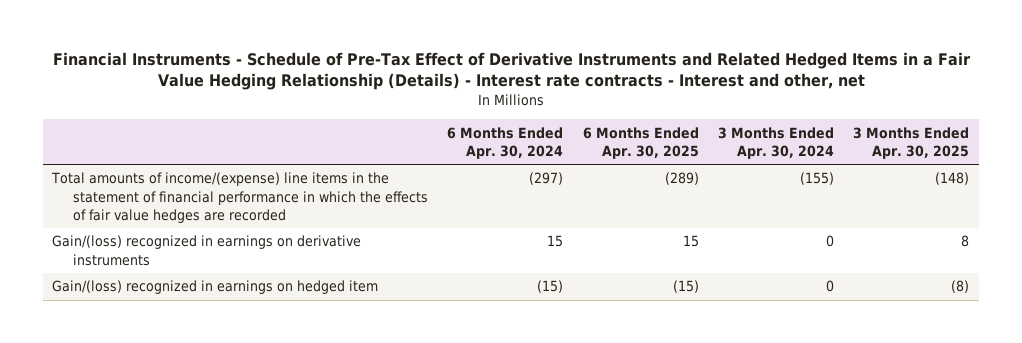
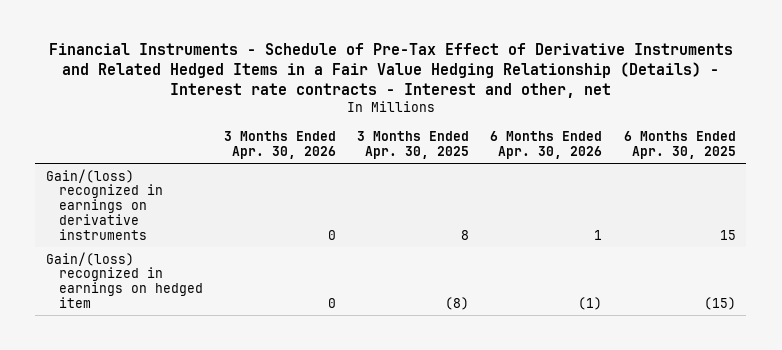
[447,126,564,160] 6 Months Ended Apr. 30, 2024 -> none
[717,126,834,160] 3 Months Ended Apr. 30, 2024 -> none
none -> [224,131,337,159] 3 Months Ended Apr. 30, 2026
none -> [490,131,603,159] 6 Months Ended Apr. 30, 2026
[51,172,429,223] Total amounts of income/(expense) line items in the statement of financial performance in which the effects of fair value hedges are recorded -> none

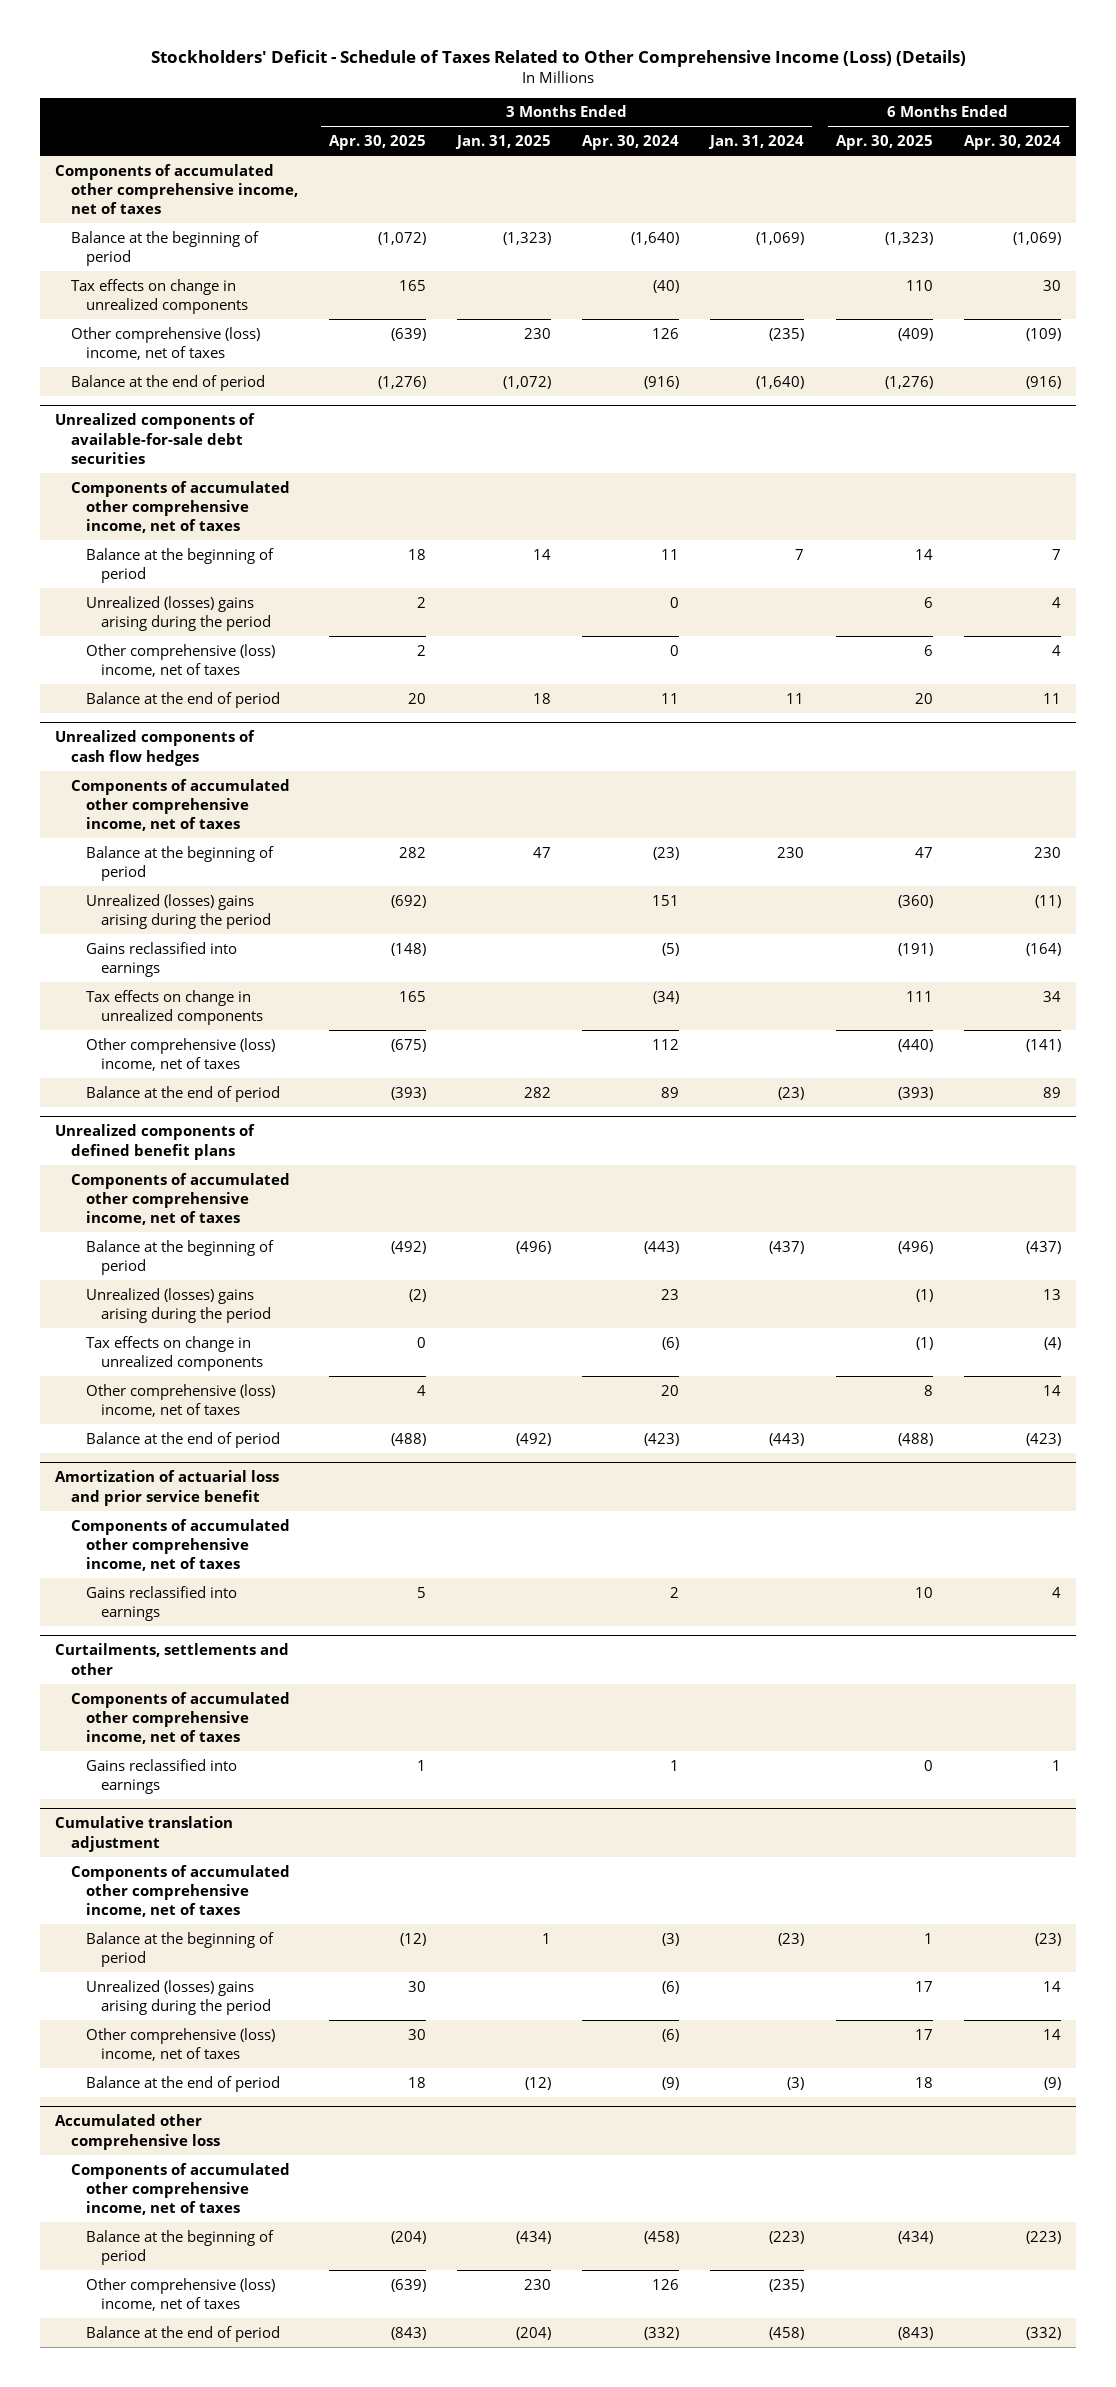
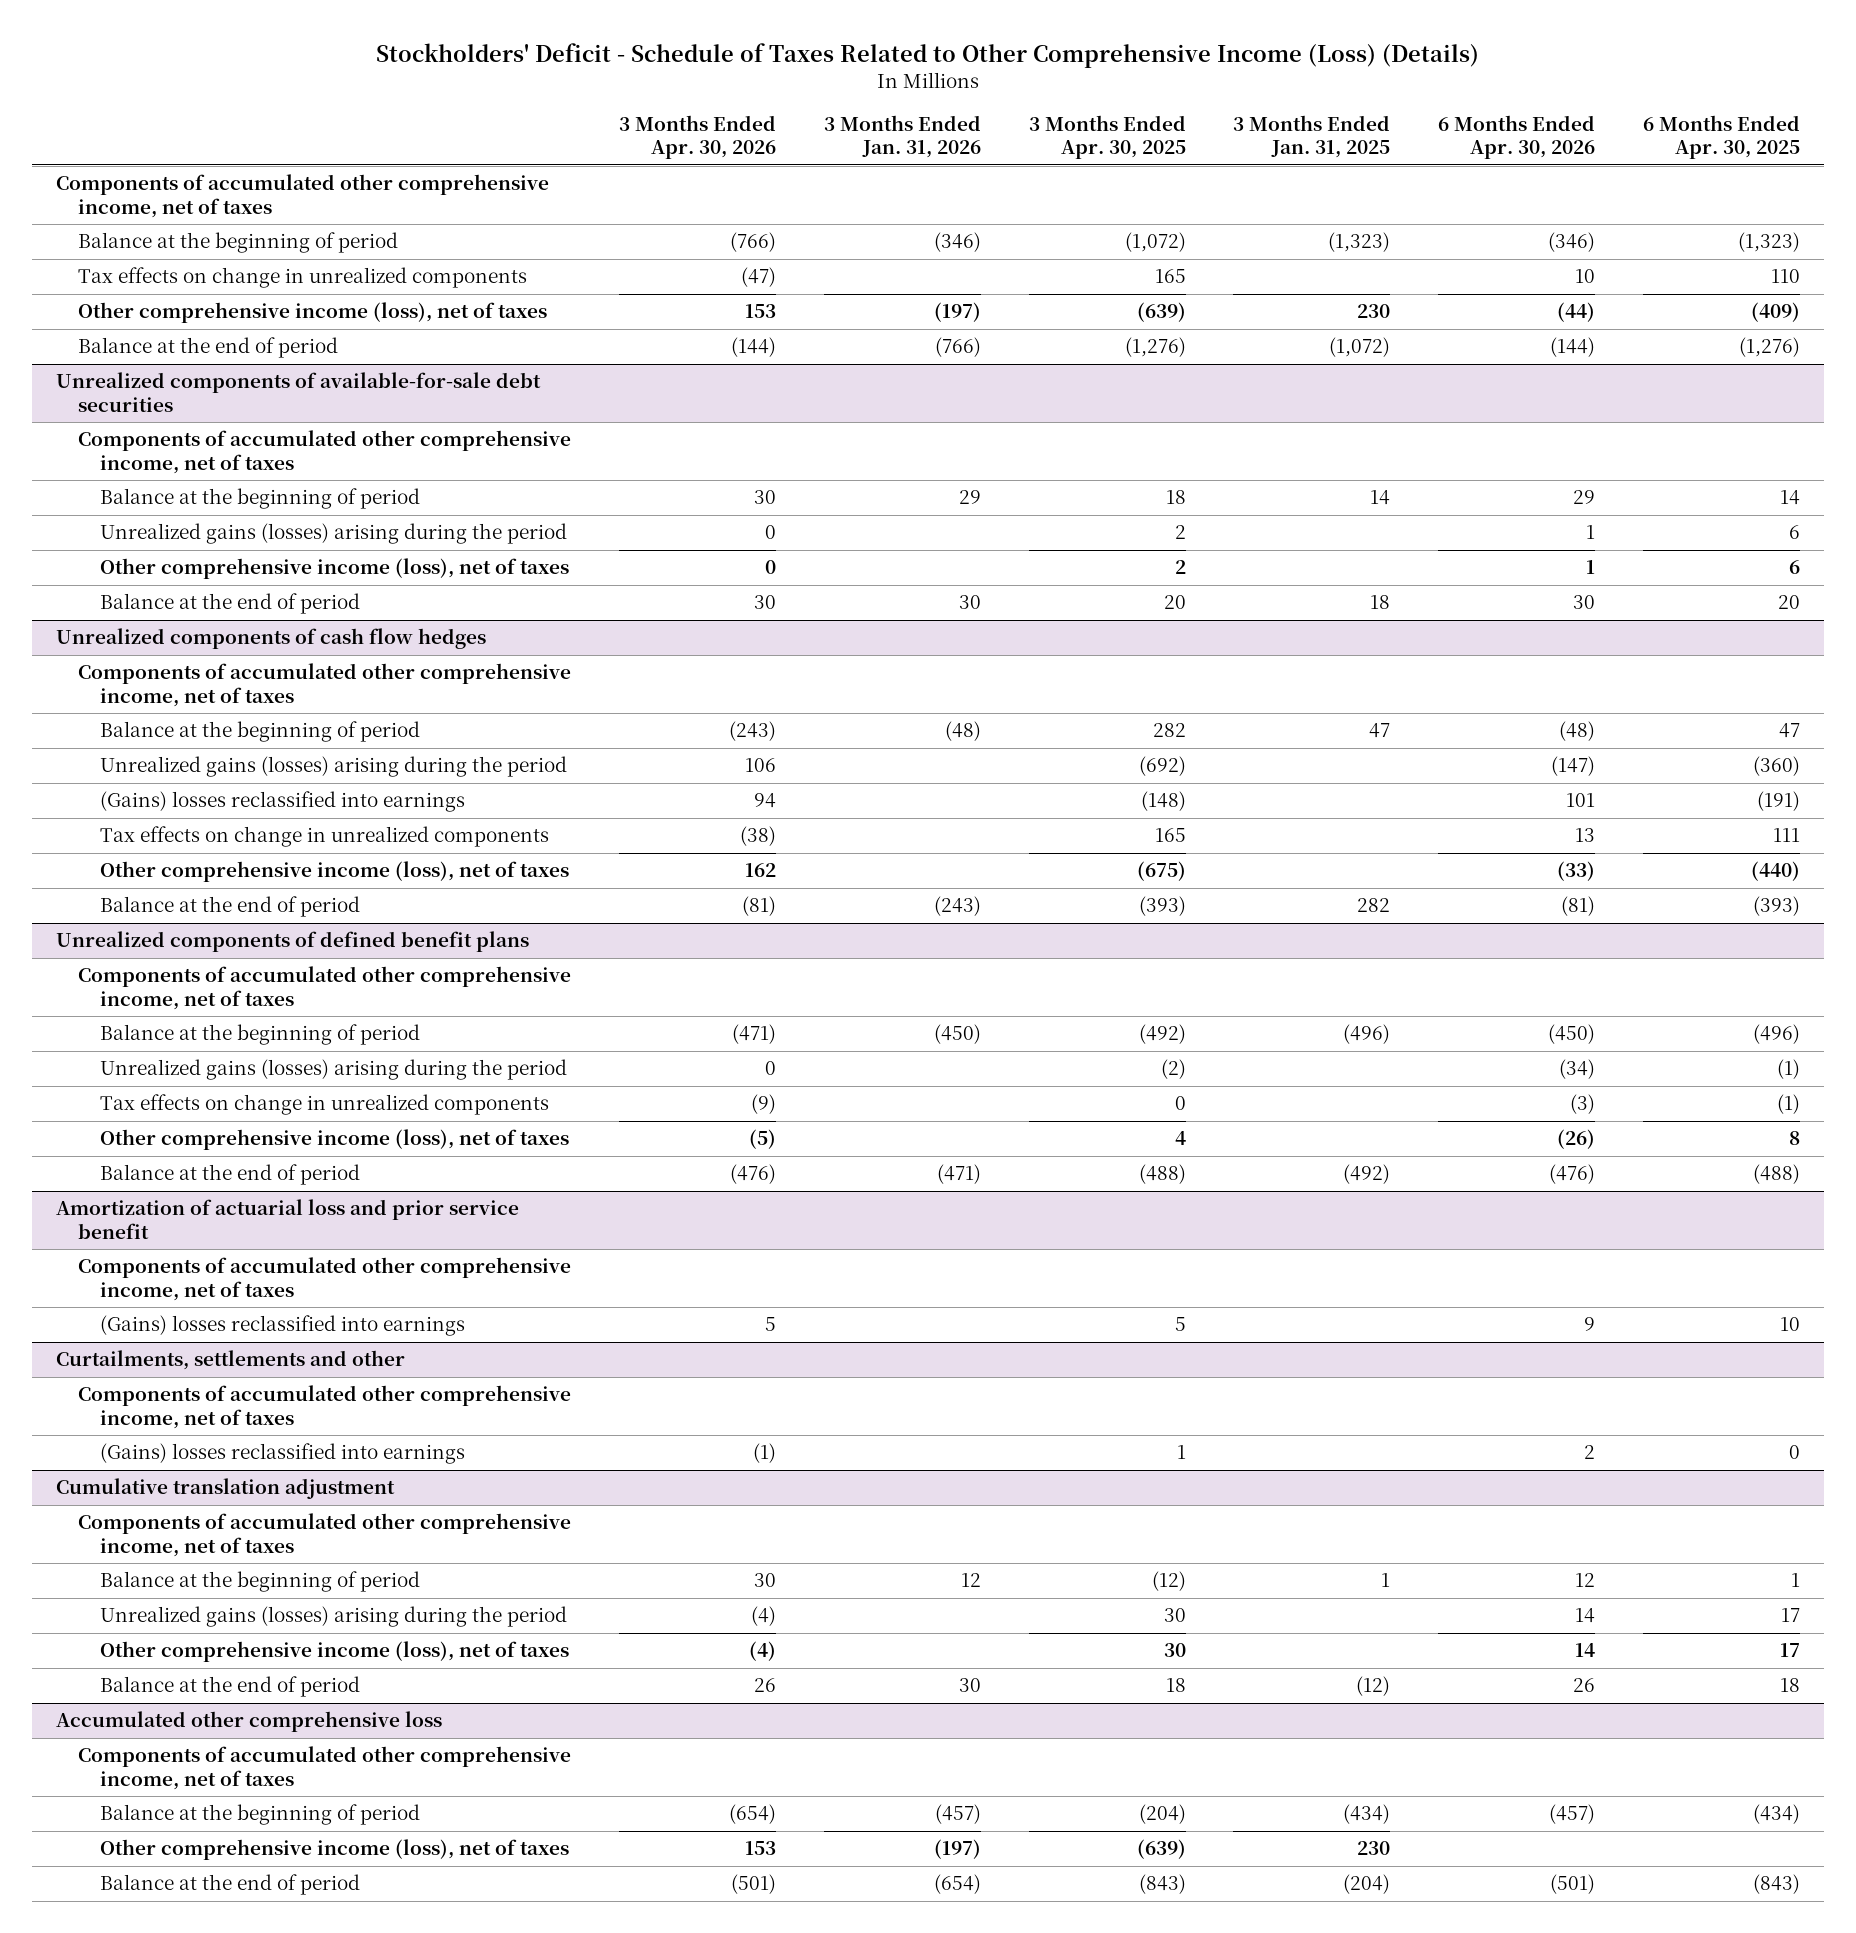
[582,135,680,151] Apr. 30, 2024 -> none
[708,135,805,150] Jan. 31, 2024 -> none
[963,135,1061,151] Apr. 30, 2024 -> none
none -> [619,114,777,160] 3 Months Ended Apr. 30, 2026
none -> [823,114,981,159] 3 Months Ended Jan. 31, 2026
none -> [1438,114,1596,160] 6 Months Ended Apr. 30, 2026
[70,326,260,360] Other comprehensive (loss) income, net of taxes -> [78,302,548,324] Other comprehensive income (loss), net of taxes
[85,595,271,631] Unrealized (losses) gains arising during the period -> [100,523,568,545] Unrealized gains (losses) arising during the period
[85,643,275,677] Other comprehensive (loss) income, net of taxes -> [100,558,570,580] Other comprehensive income (loss), net of taxes
[85,893,271,929] Unrealized (losses) gains arising during the period -> [100,756,568,778] Unrealized gains (losses) arising during the period
[85,941,237,977] Gains reclassified into earnings -> [100,791,466,813] (Gains) losses reclassified into earnings
[85,1037,275,1071] Other comprehensive (loss) income, net of taxes -> [100,861,570,883] Other comprehensive income (loss), net of taxes
[85,1287,271,1323] Unrealized (losses) gains arising during the period -> [100,1059,568,1081] Unrealized gains (losses) arising during the period
[85,1383,275,1417] Other comprehensive (loss) income, net of taxes -> [100,1129,570,1151] Other comprehensive income (loss), net of taxes
[85,1585,237,1621] Gains reclassified into earnings -> [100,1315,466,1337] (Gains) losses reclassified into earnings
[85,1758,237,1794] Gains reclassified into earnings -> [100,1443,466,1465] (Gains) losses reclassified into earnings
[85,1979,271,2015] Unrealized (losses) gains arising during the period -> [100,1606,568,1628] Unrealized gains (losses) arising during the period
[85,2027,275,2061] Other comprehensive (loss) income, net of taxes -> [100,1641,570,1663] Other comprehensive income (loss), net of taxes
[85,2277,275,2311] Other comprehensive (loss) income, net of taxes -> [100,1839,570,1861] Other comprehensive income (loss), net of taxes

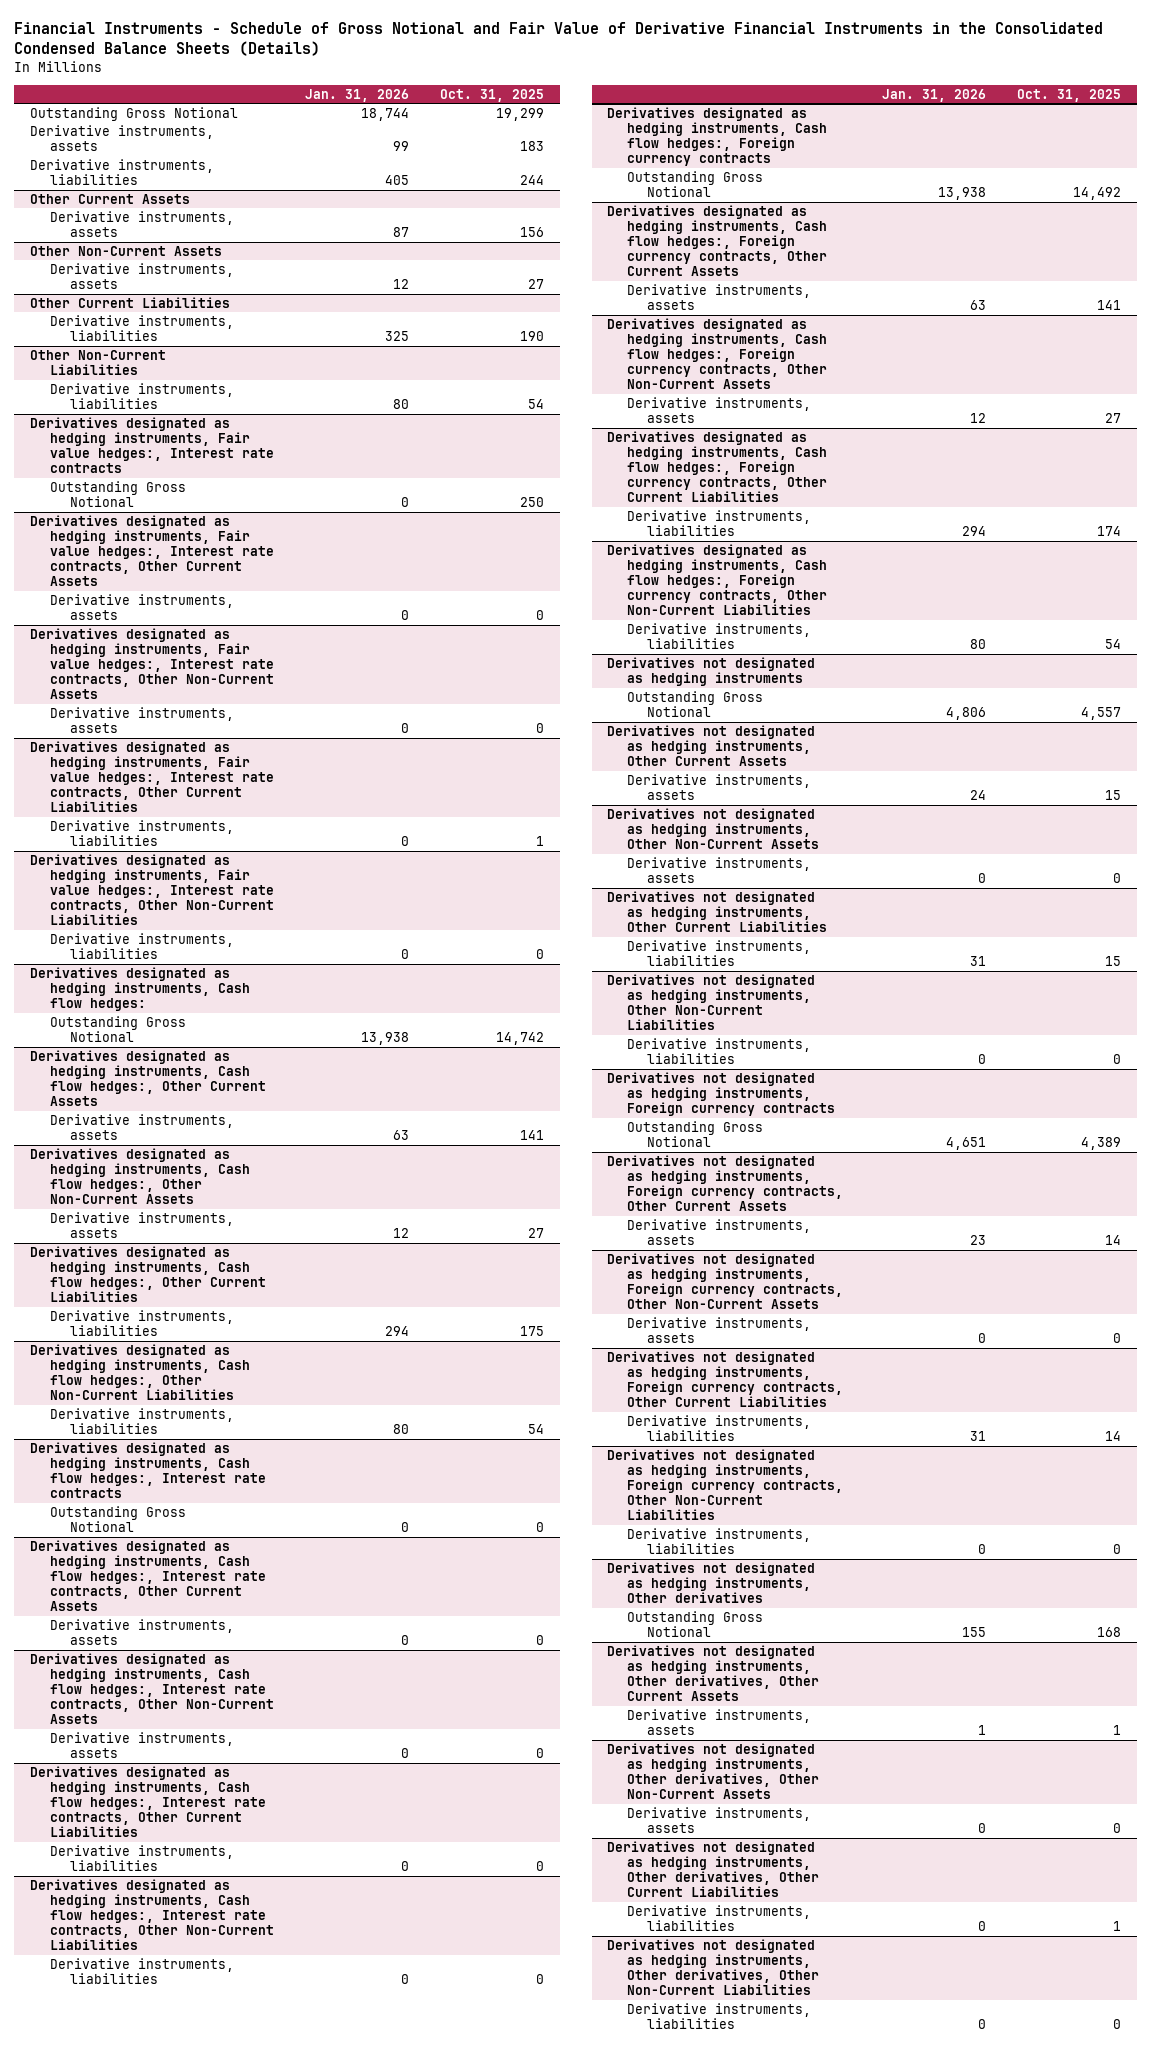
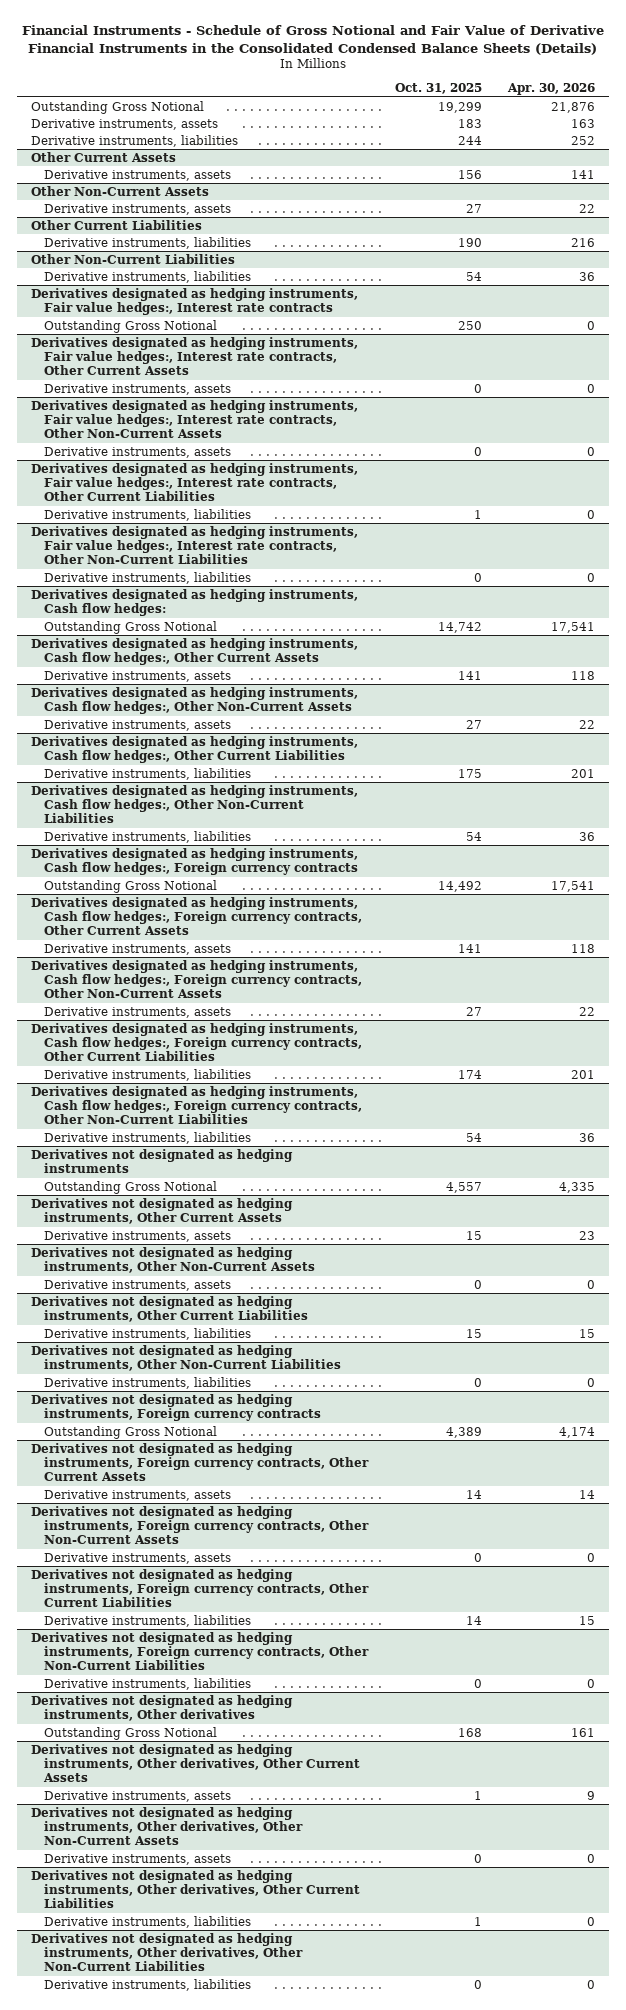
[304,88,409,102] Jan. 31, 2026 -> none
none -> [507,83,596,96] Apr. 30, 2026
[29,1441,266,1499] Derivatives designated as hedging instruments, Cash flow hedges:, Interest rate contracts -> none
[49,1505,186,1533] Outstanding Gross Notional -> none
[29,1539,266,1612] Derivatives designated as hedging instruments, Cash flow hedges:, Interest rate contracts, Other Current Assets -> none
[49,1618,234,1646] Derivative instruments, assets -> none
[29,1652,274,1725] Derivatives designated as hedging instruments, Cash flow hedges:, Interest rate contracts, Other Non-Current Assets -> none
[49,1731,234,1759] Derivative instruments, assets -> none
[29,1765,266,1838] Derivatives designated as hedging instruments, Cash flow hedges:, Interest rate contracts, Other Current Liabilities -> none
[49,1844,234,1872] Derivative instruments, liabilities -> none
[29,1878,274,1951] Derivatives designated as hedging instruments, Cash flow hedges:, Interest rate contracts, Other Non-Current Liabilities -> none
[49,1957,234,1985] Derivative instruments, liabilities -> none

